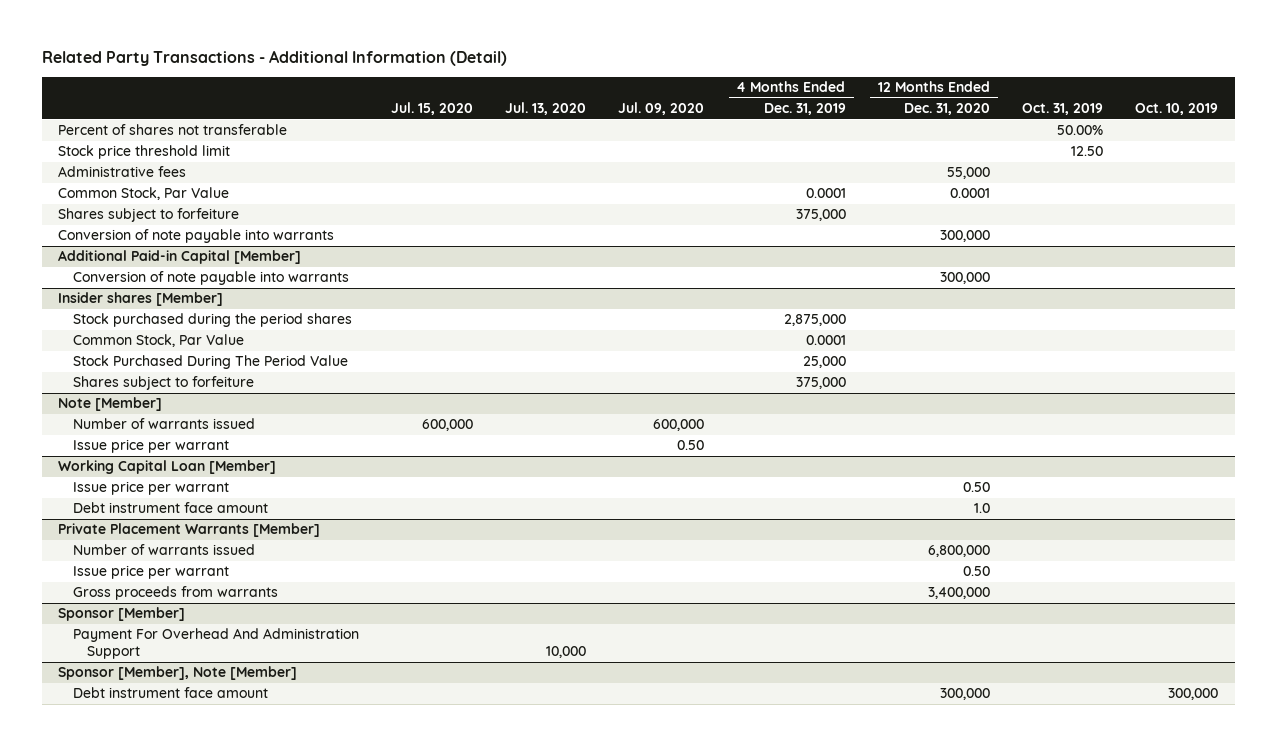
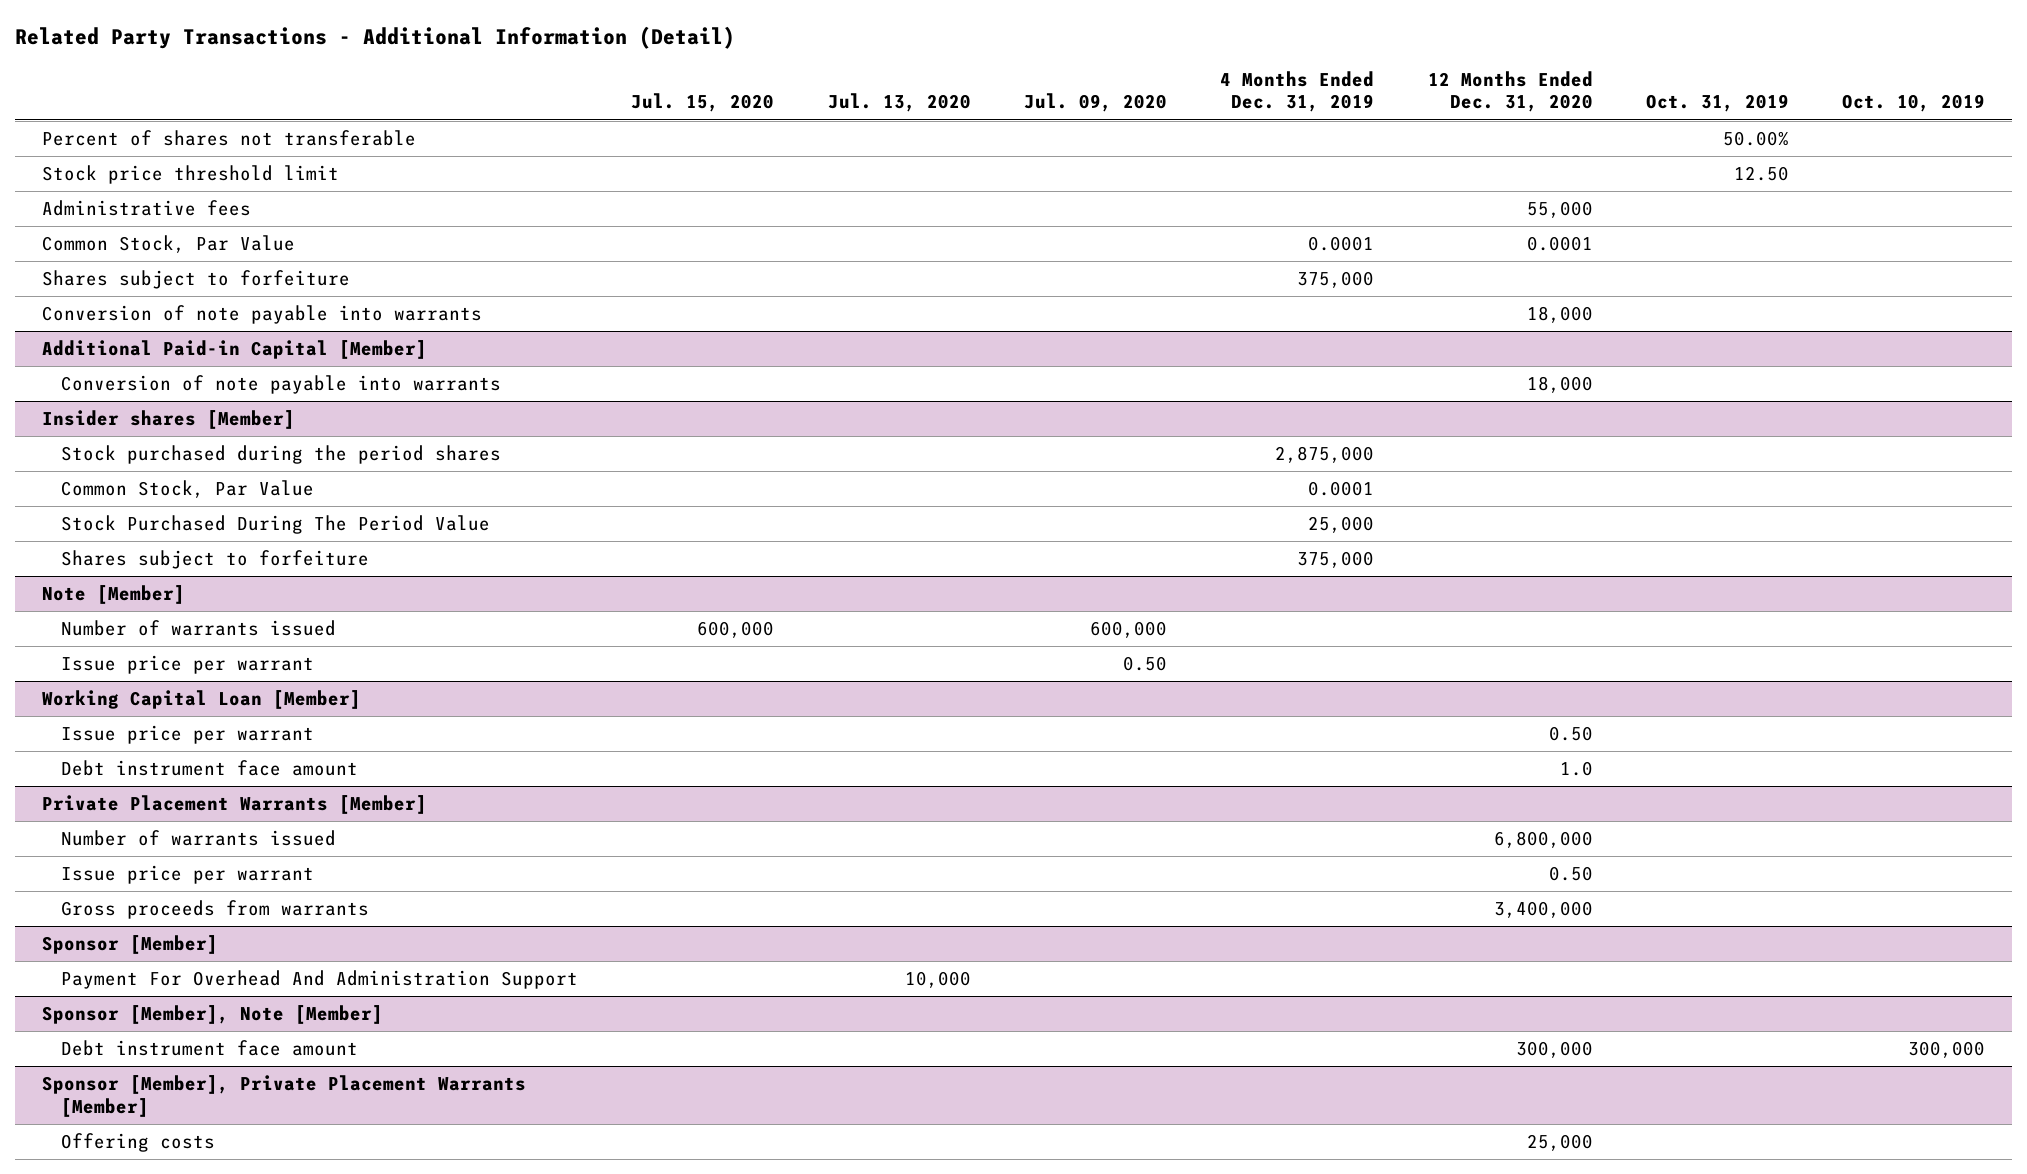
[939,230,990,243] 300,000 -> [1526,305,1593,323] 18,000
[939,272,990,285] 300,000 -> [1526,375,1593,393] 18,000
none -> [41,1074,526,1117] Sponsor [Member], Private Placement Warrants [Member]
none -> [60,1132,215,1152] Offering costs

